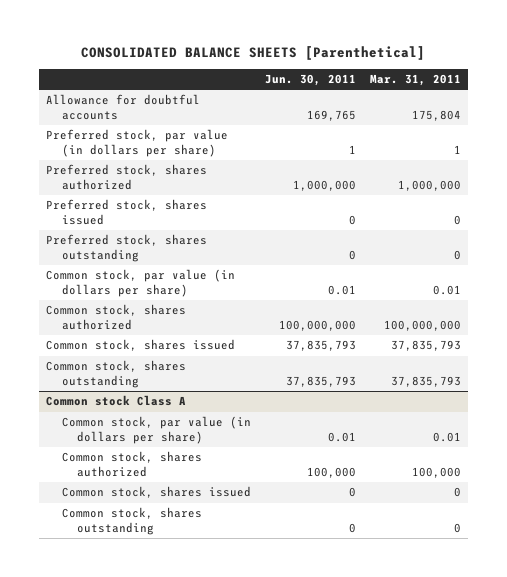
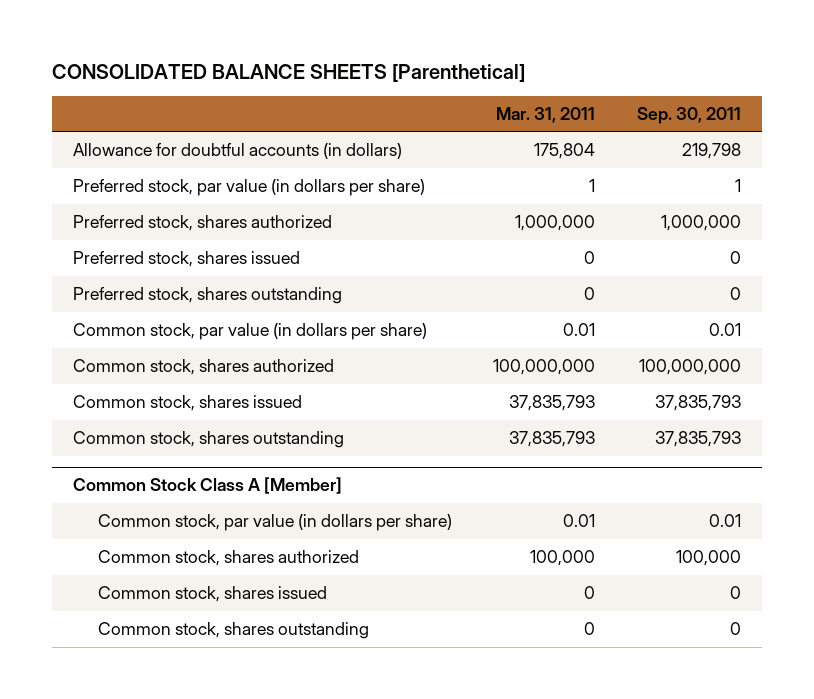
[264,74,356,87] Jun. 30, 2011 -> none
none -> [636,107,741,125] Sep. 30, 2011
[46,94,201,120] Allowance for doubtful accounts -> [72,143,402,160] Allowance for doubtful accounts (in dollars)
[46,395,187,407] Common stock Class A -> [72,477,342,495] Common Stock Class A [Member]

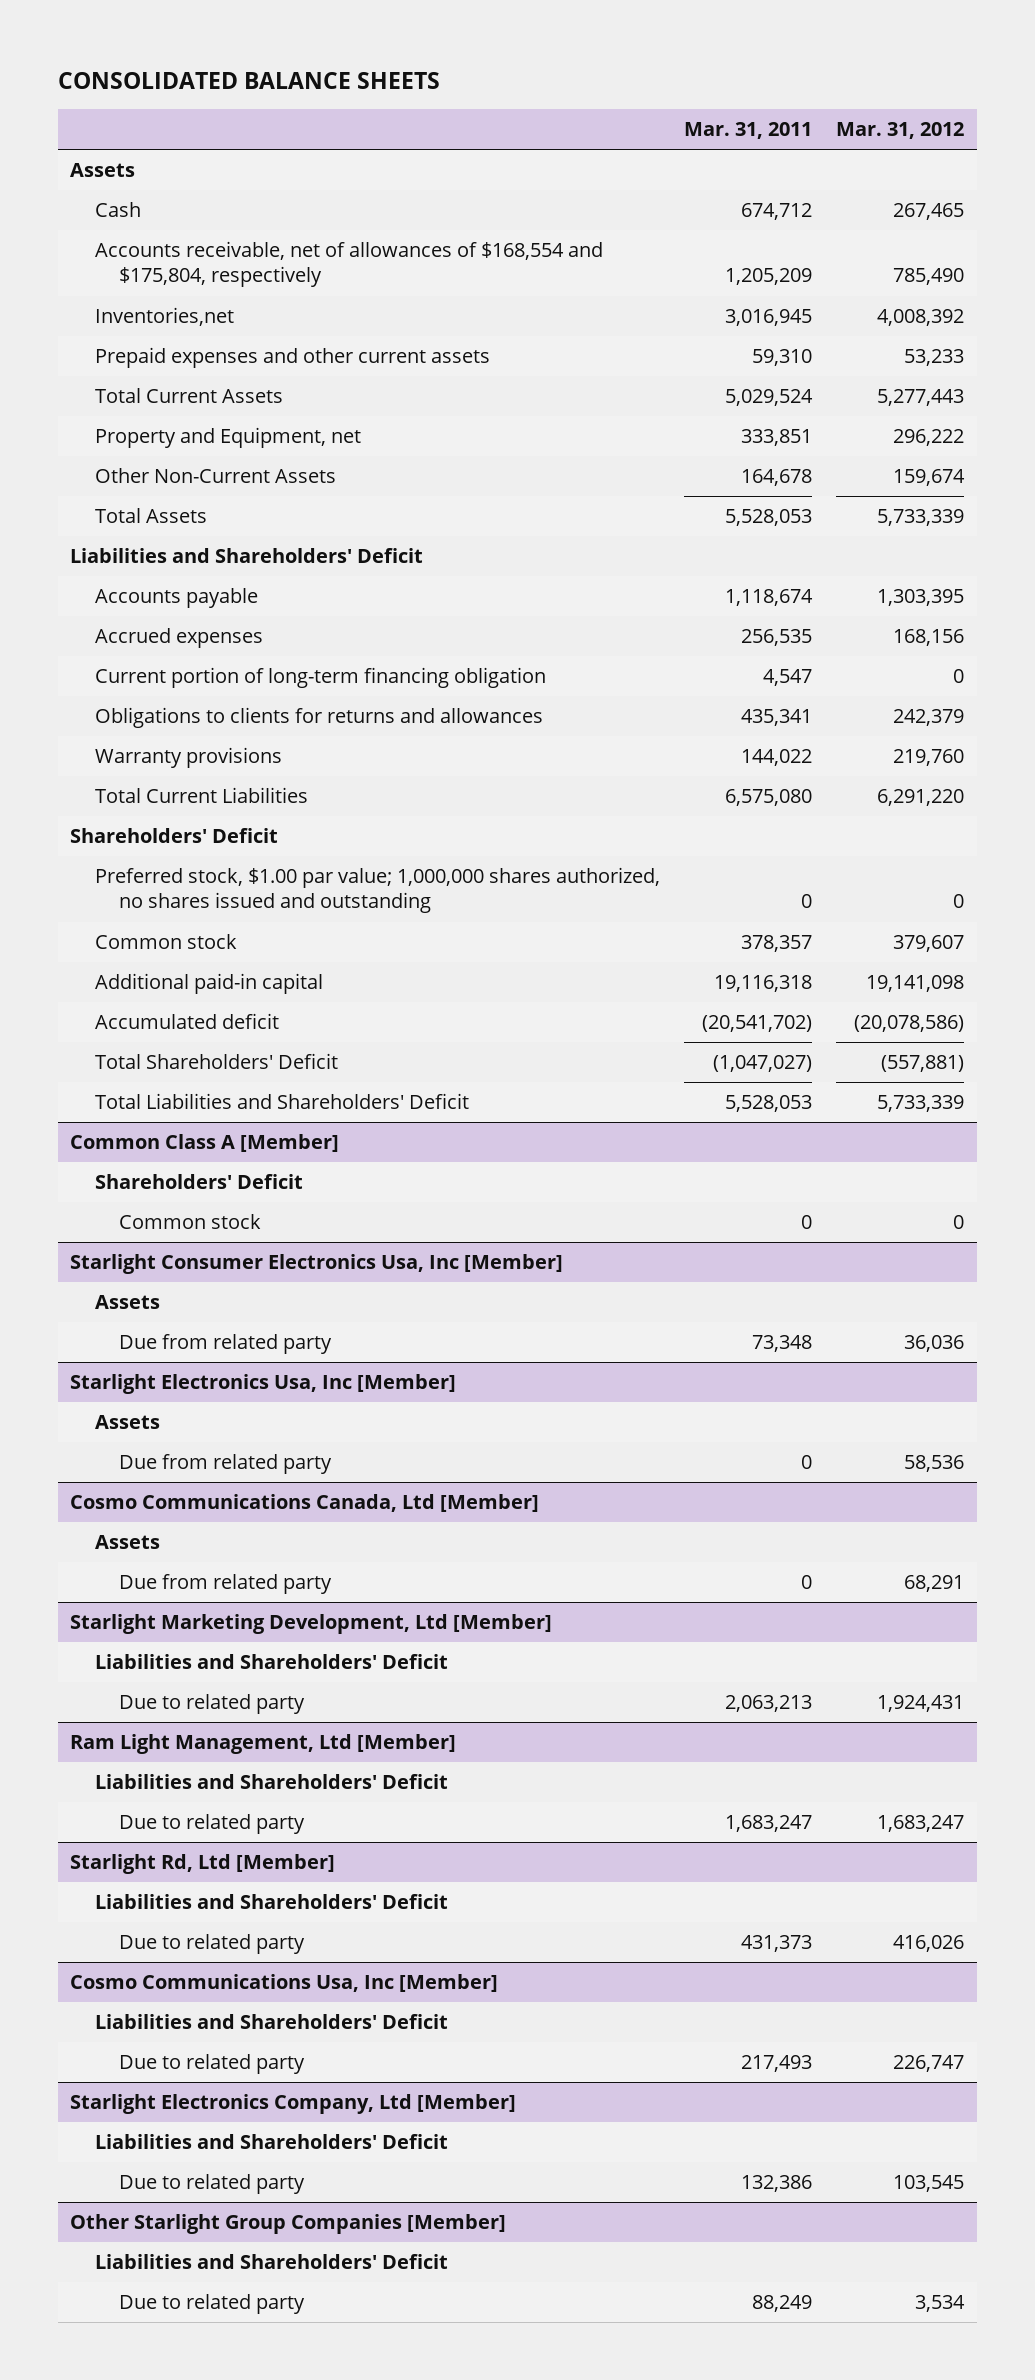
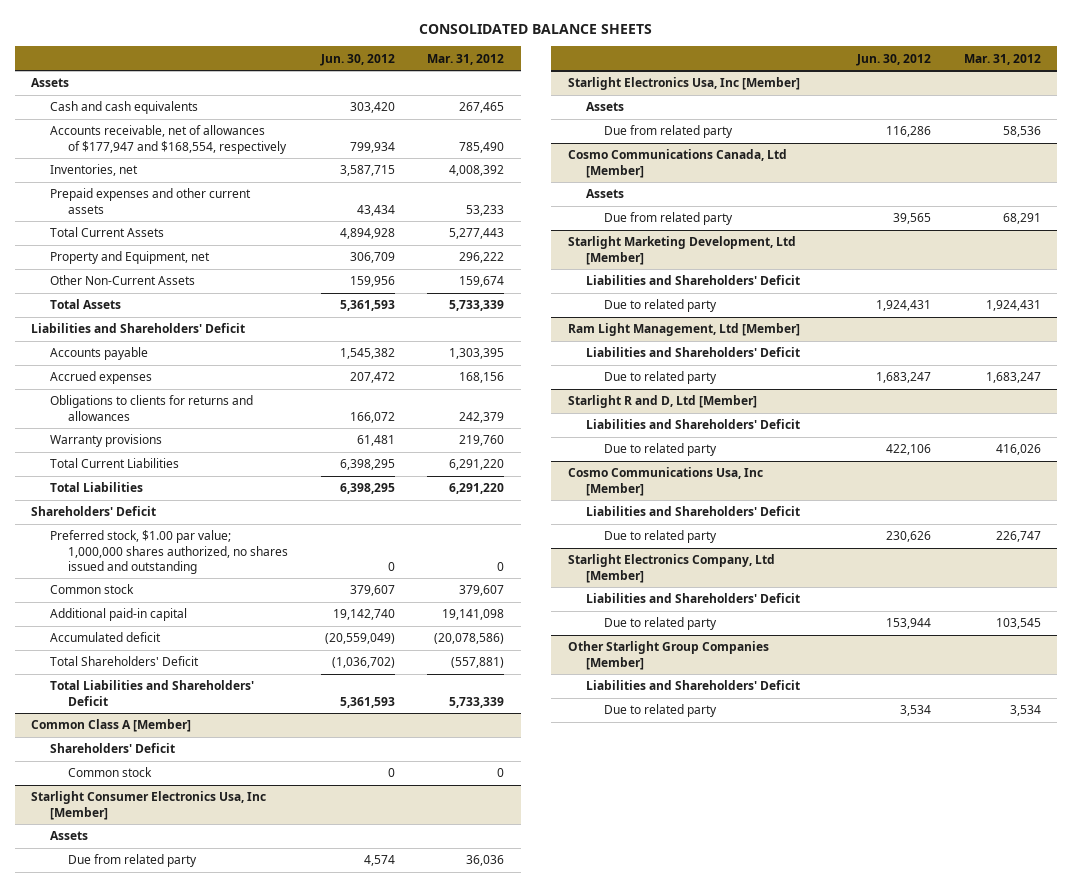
[684,122,813,140] Mar. 31, 2011 -> none
none -> [319,53,395,66] Jun. 30, 2012
[94,202,141,218] Cash -> [49,101,198,115] Cash and cash equivalents
[94,241,603,288] Accounts receivable, net of allowances of $168,554 and $175,804, respectively -> [49,125,287,154] Accounts receivable, net of allowances of $177,947 and $168,554, respectively
[94,307,234,327] Inventories,net -> [49,164,138,177] Inventories, net
[94,667,546,689] Current portion of long-term financing obligation -> none
none -> [49,482,143,493] Total Liabilities
[70,1854,336,1875] Starlight Rd, Ltd [Member] -> none
none -> [567,395,757,409] Starlight R and D, Ltd [Member]

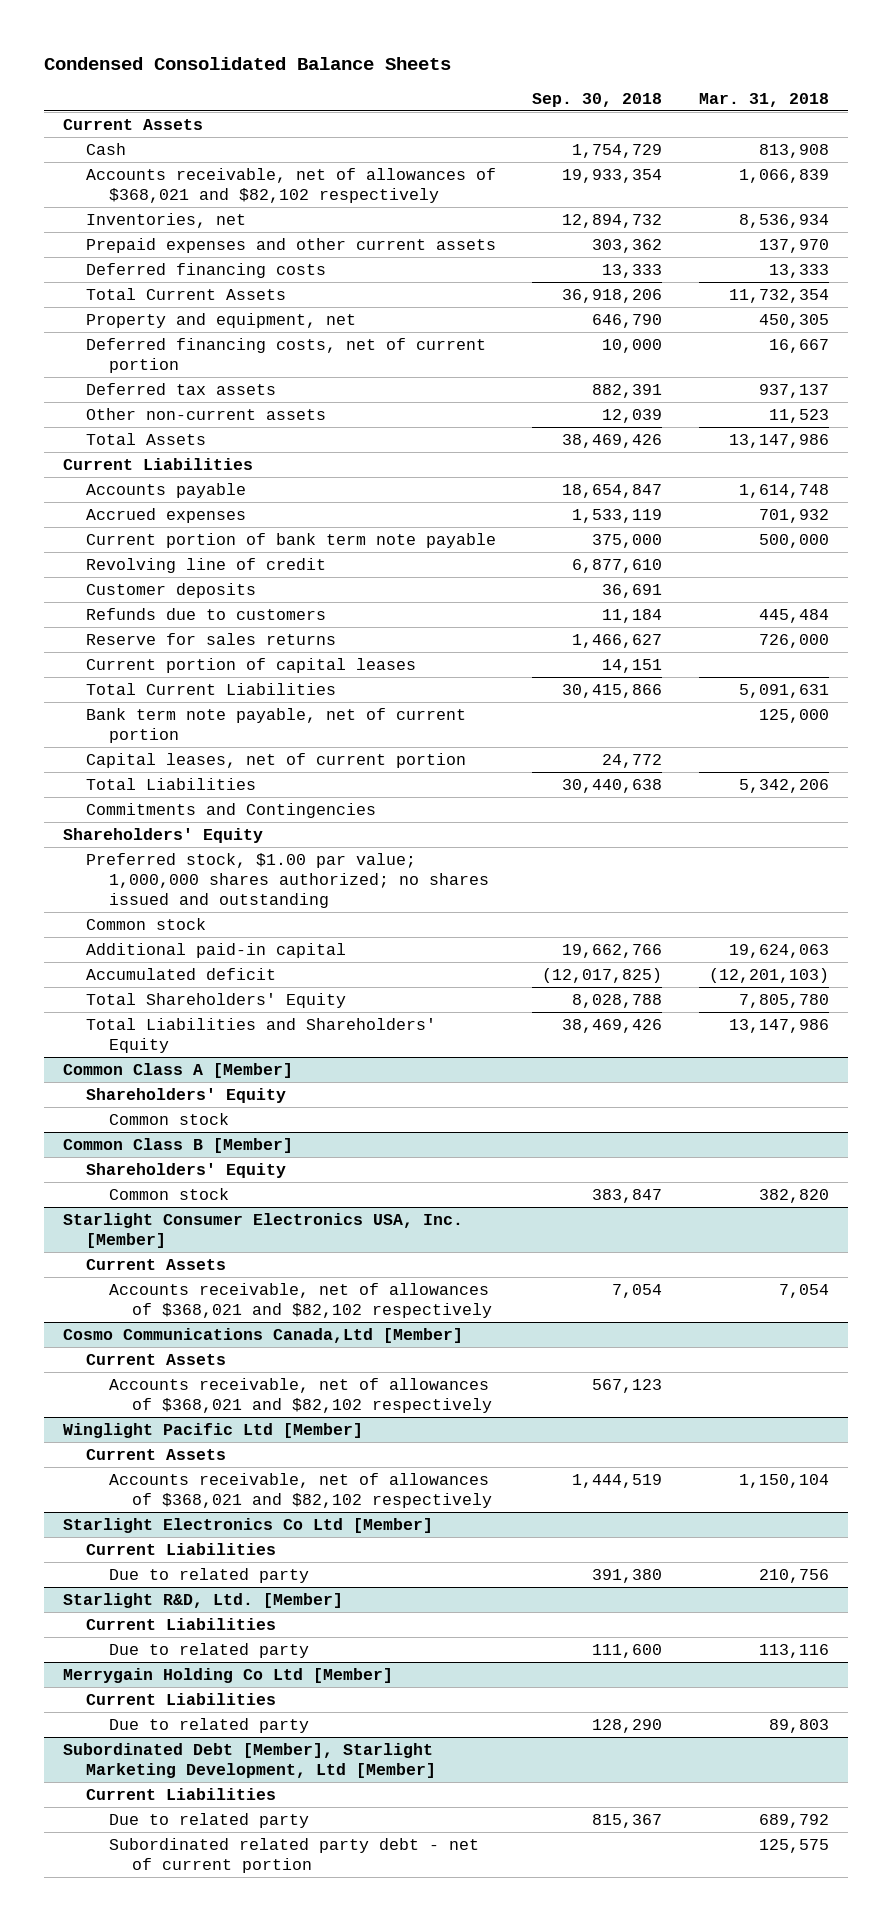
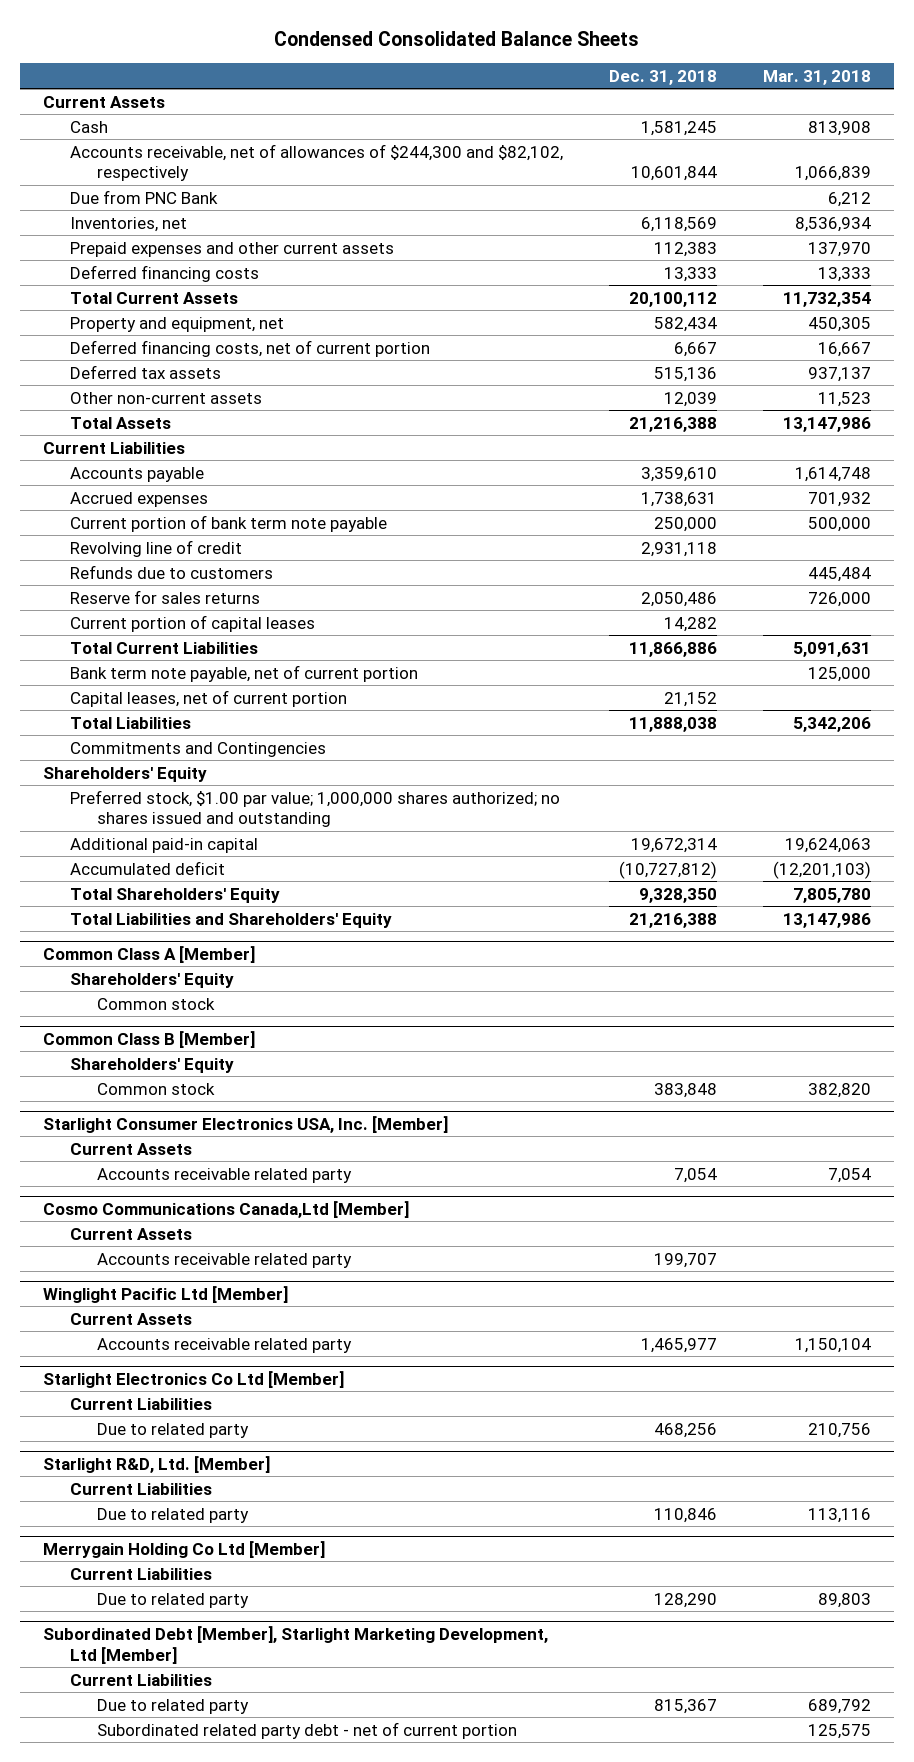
[532,92,663,107] Sep. 30, 2018 -> none
none -> [608,69,717,85] Dec. 31, 2018
[85,167,496,203] Accounts receivable, net of allowances of $368,021 and $82,102 respectively -> [69,143,563,182] Accounts receivable, net of allowances of $244,300 and $82,102, respectively
none -> [69,189,218,204] Due from PNC Bank
[85,582,256,598] Customer deposits -> none
[85,917,206,930] Common stock -> none
[108,1282,492,1318] Accounts receivable, net of allowances of $368,021 and $82,102 respectively -> [96,1167,352,1183] Accounts receivable related party
[108,1377,492,1413] Accounts receivable, net of allowances of $368,021 and $82,102 respectively -> none
none -> [96,1252,352,1268] Accounts receivable related party
[108,1472,492,1508] Accounts receivable, net of allowances of $368,021 and $82,102 respectively -> [96,1337,352,1353] Accounts receivable related party

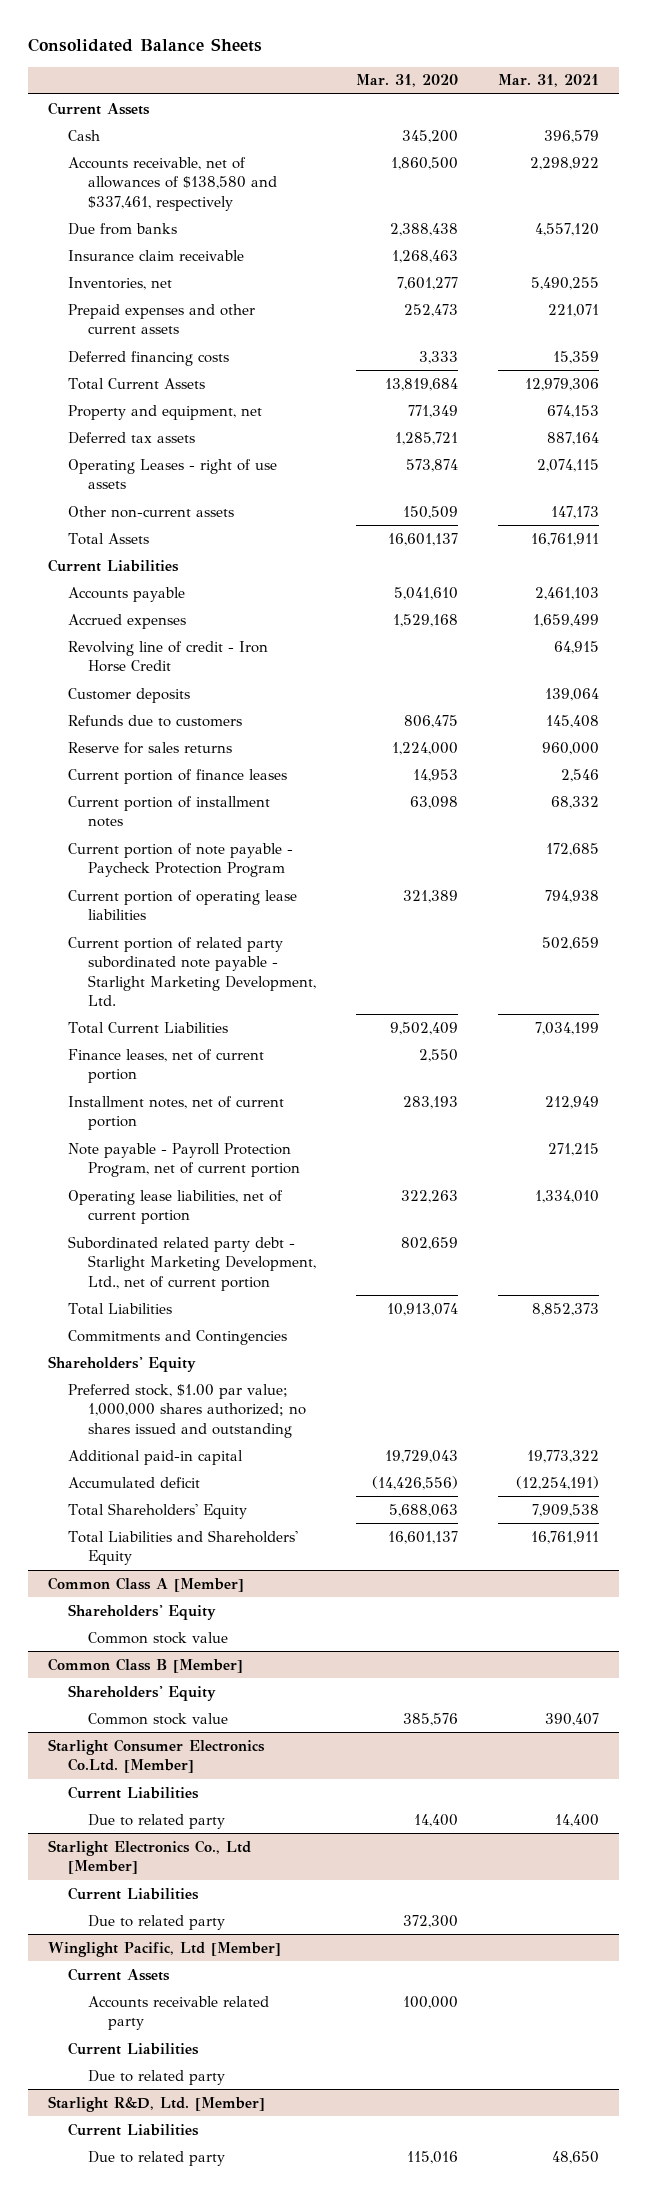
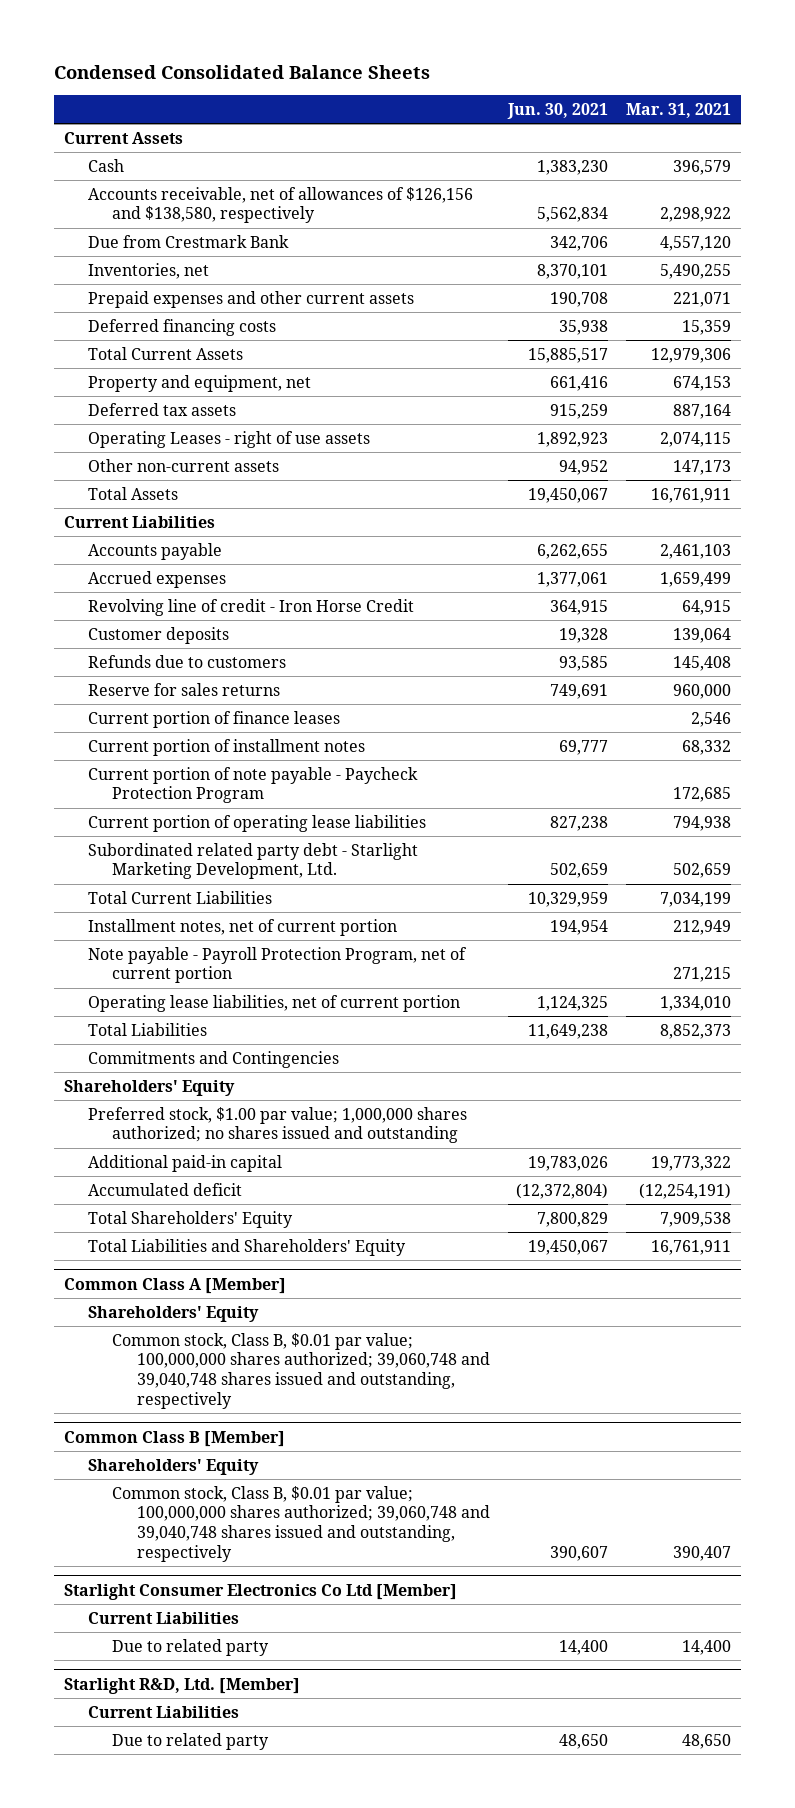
[27,38,262,53] Consolidated Balance Sheets -> [54,65,431,80] Condensed Consolidated Balance Sheets
[355,74,458,88] Mar. 31, 2020 -> none
none -> [507,103,609,120] Jun. 30, 2021
[67,249,244,261] Insurance claim receivable -> none
[67,156,277,211] Accounts receivable, net of allowances of $138,580 and $337,461, respectively -> [88,186,474,224] Accounts receivable, net of allowances of $126,156 and $138,580, respectively
[67,222,177,235] Due from banks -> [88,234,290,248] Due from Crestmark Bank
[67,936,316,1007] Current portion of related party subordinated note payable - Starlight Marketing Development, Ltd. -> [88,842,419,880] Subordinated related party debt - Starlight Marketing Development, Ltd.
[67,1048,264,1084] Finance leases, net of current portion -> none
[67,1235,316,1291] Subordinated related party debt - Starlight Marketing Development, Ltd., net of current portion -> none
[87,1631,228,1644] Common stock value -> [112,1332,490,1409] Common stock, Class B, $0.01 par value; 100,000,000 shares authorized; 39,060,748 and 39,040,748 shares issued and outstanding, respectively
[87,1712,228,1725] Common stock value -> [112,1485,490,1562] Common stock, Class B, $0.01 par value; 100,000,000 shares authorized; 39,060,748 and 39,040,748 shares issued and outstanding, respectively
[47,1738,265,1774] Starlight Consumer Electronics Co.Ltd. [Member] -> [63,1583,457,1600] Starlight Consumer Electronics Co Ltd [Member]
[47,1839,251,1875] Starlight Electronics Co., Ltd [Member] -> none
[67,1886,199,1900] Current Liabilities -> none
[87,1914,225,1930] Due to related party -> none
[47,1941,281,1957] Winglight Pacific, Ltd [Member] -> none
[67,1967,170,1981] Current Assets -> none
[87,1995,269,2031] Accounts receivable related party -> none
[67,2041,199,2055] Current Liabilities -> none
[87,2069,225,2085] Due to related party -> none

